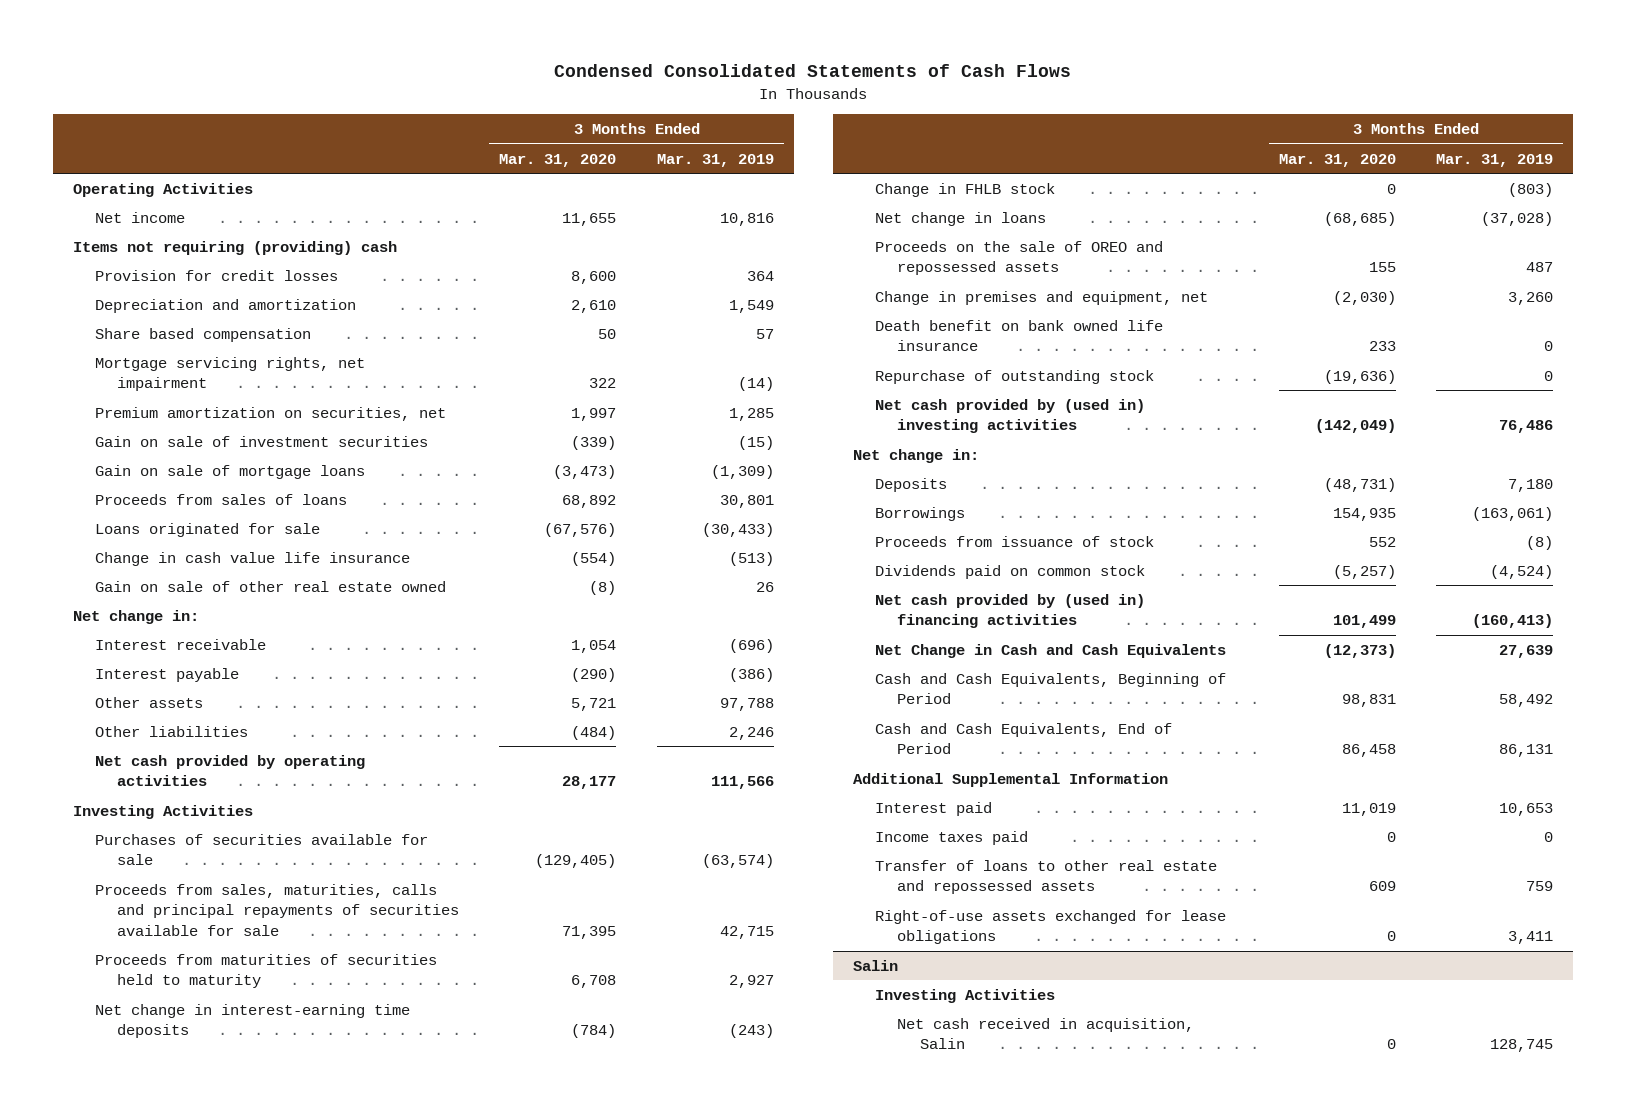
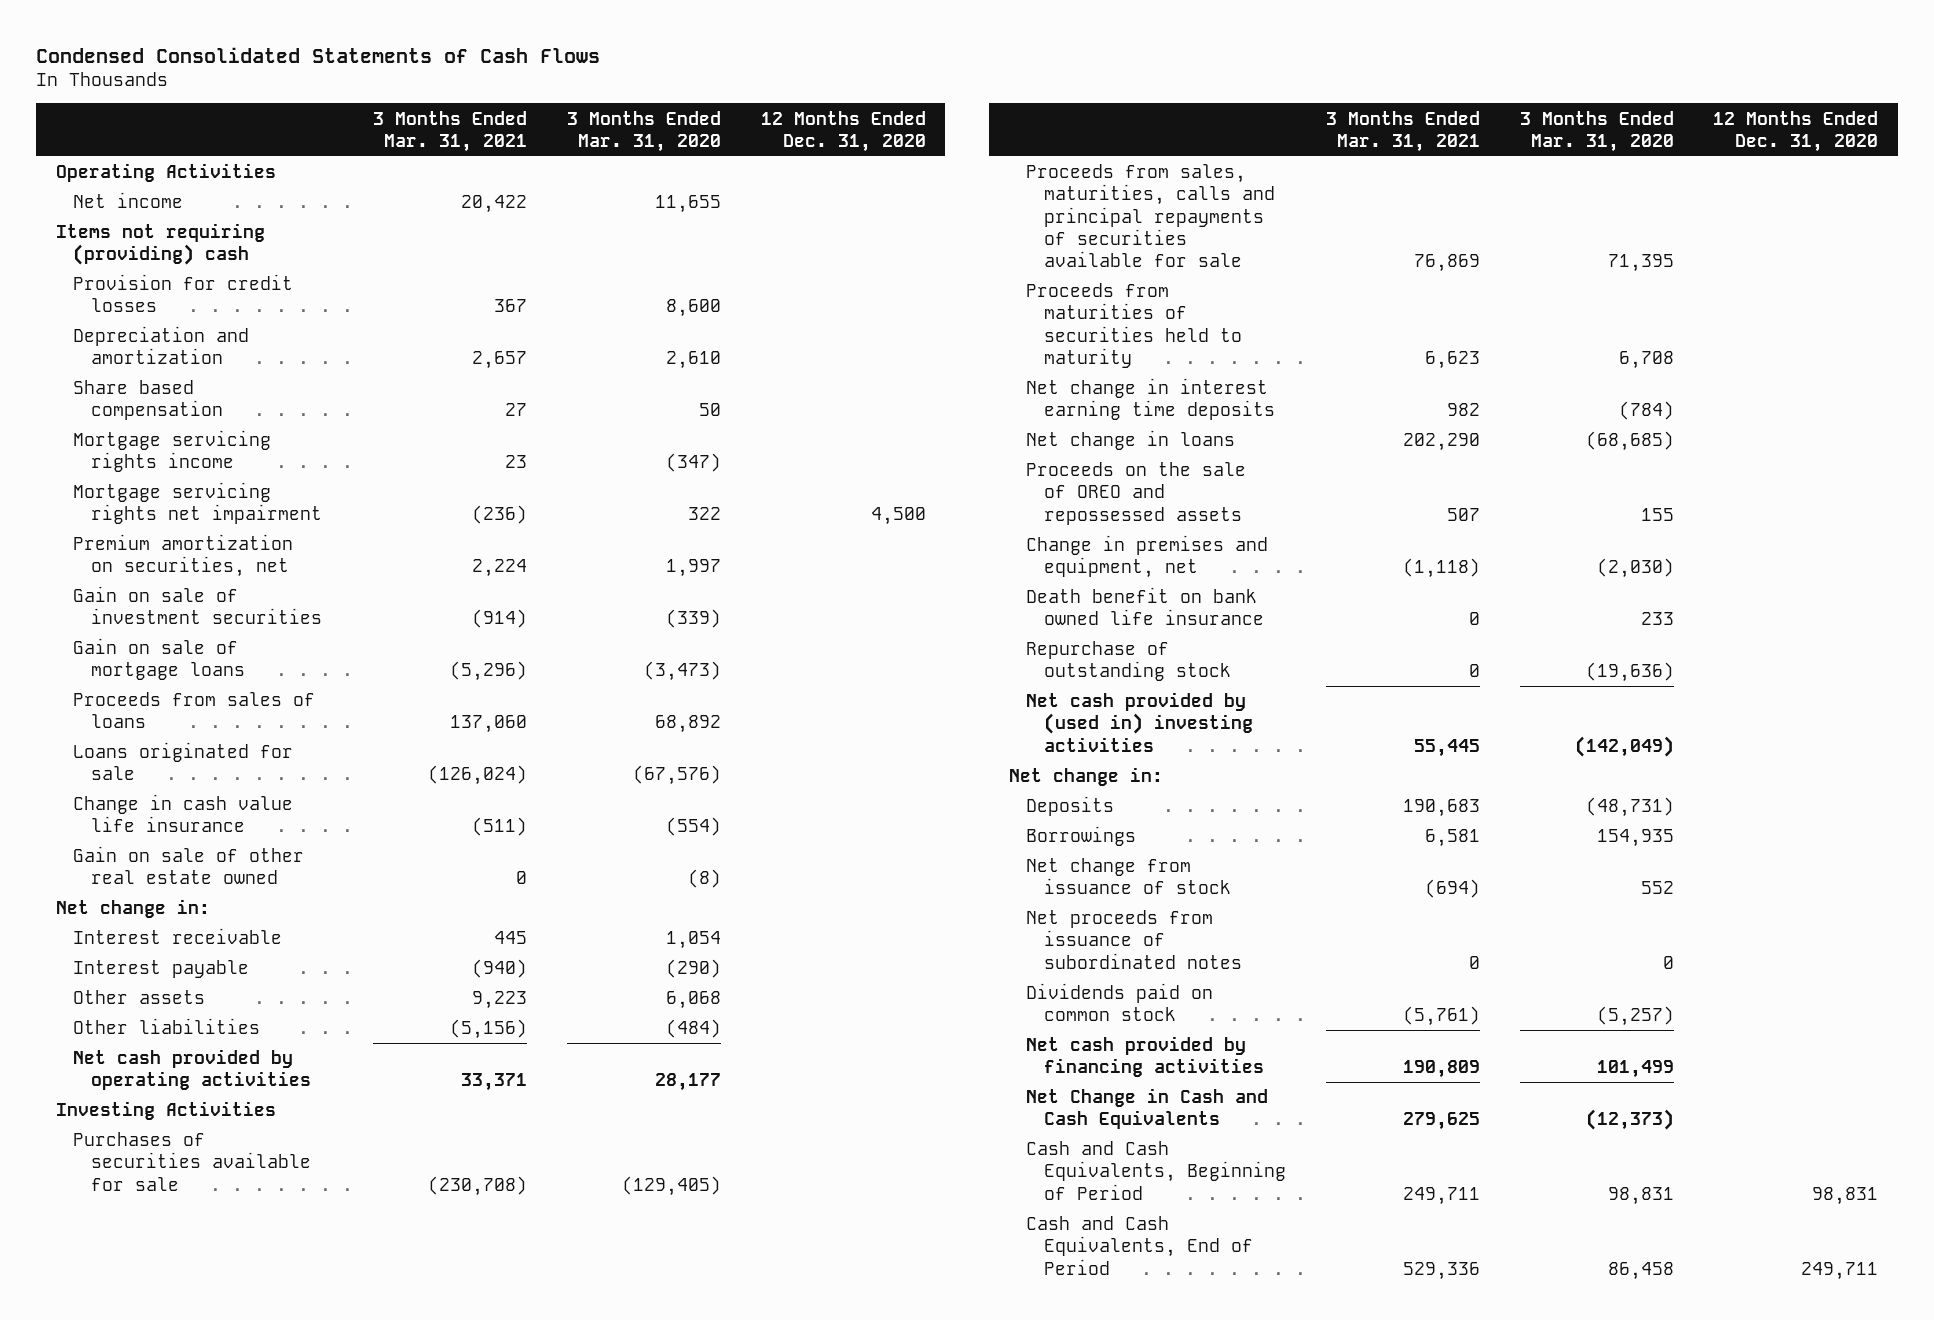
[656,153,774,167] Mar. 31, 2019 -> none
none -> [372,110,527,152] 3 Months Ended Mar. 31, 2021
none -> [760,110,926,152] 12 Months Ended Dec. 31, 2020
none -> [73,430,272,473] Mortgage servicing rights income
[95,356,366,392] Mortgage servicing rights, net impairment -> [73,482,323,525] Mortgage servicing rights net impairment
[571,697,617,711] 5,721 -> [665,991,721,1010] 6,068
[875,182,1056,197] Change in FHLB stock -> none
[95,1003,411,1039] Net change in interest-earning time deposits -> [1026,378,1275,421] Net change in interest earning time deposits
[875,535,1155,547] Proceeds from issuance of stock -> [1026,858,1231,895] Net change from issuance of stock
none -> [1026,910,1242,969] Net proceeds from issuance of subordinated notes
[875,593,1146,629] Net cash provided by (used in) financing activities -> [1026,1036,1264,1078] Net cash provided by financing activities
[852,772,1168,787] Additional Supplemental Information -> none
[875,801,993,816] Interest paid -> none
[875,830,1029,845] Income taxes paid -> none
[875,859,1218,895] Transfer of loans to other real estate and repossessed assets -> none
[875,909,1227,945] Right-of-use assets exchanged for lease obligations -> none
[852,959,898,971] Salin -> none
[875,988,1056,1003] Investing Activities -> none
[897,1017,1195,1050] Net cash received in acquisition, Salin -> none

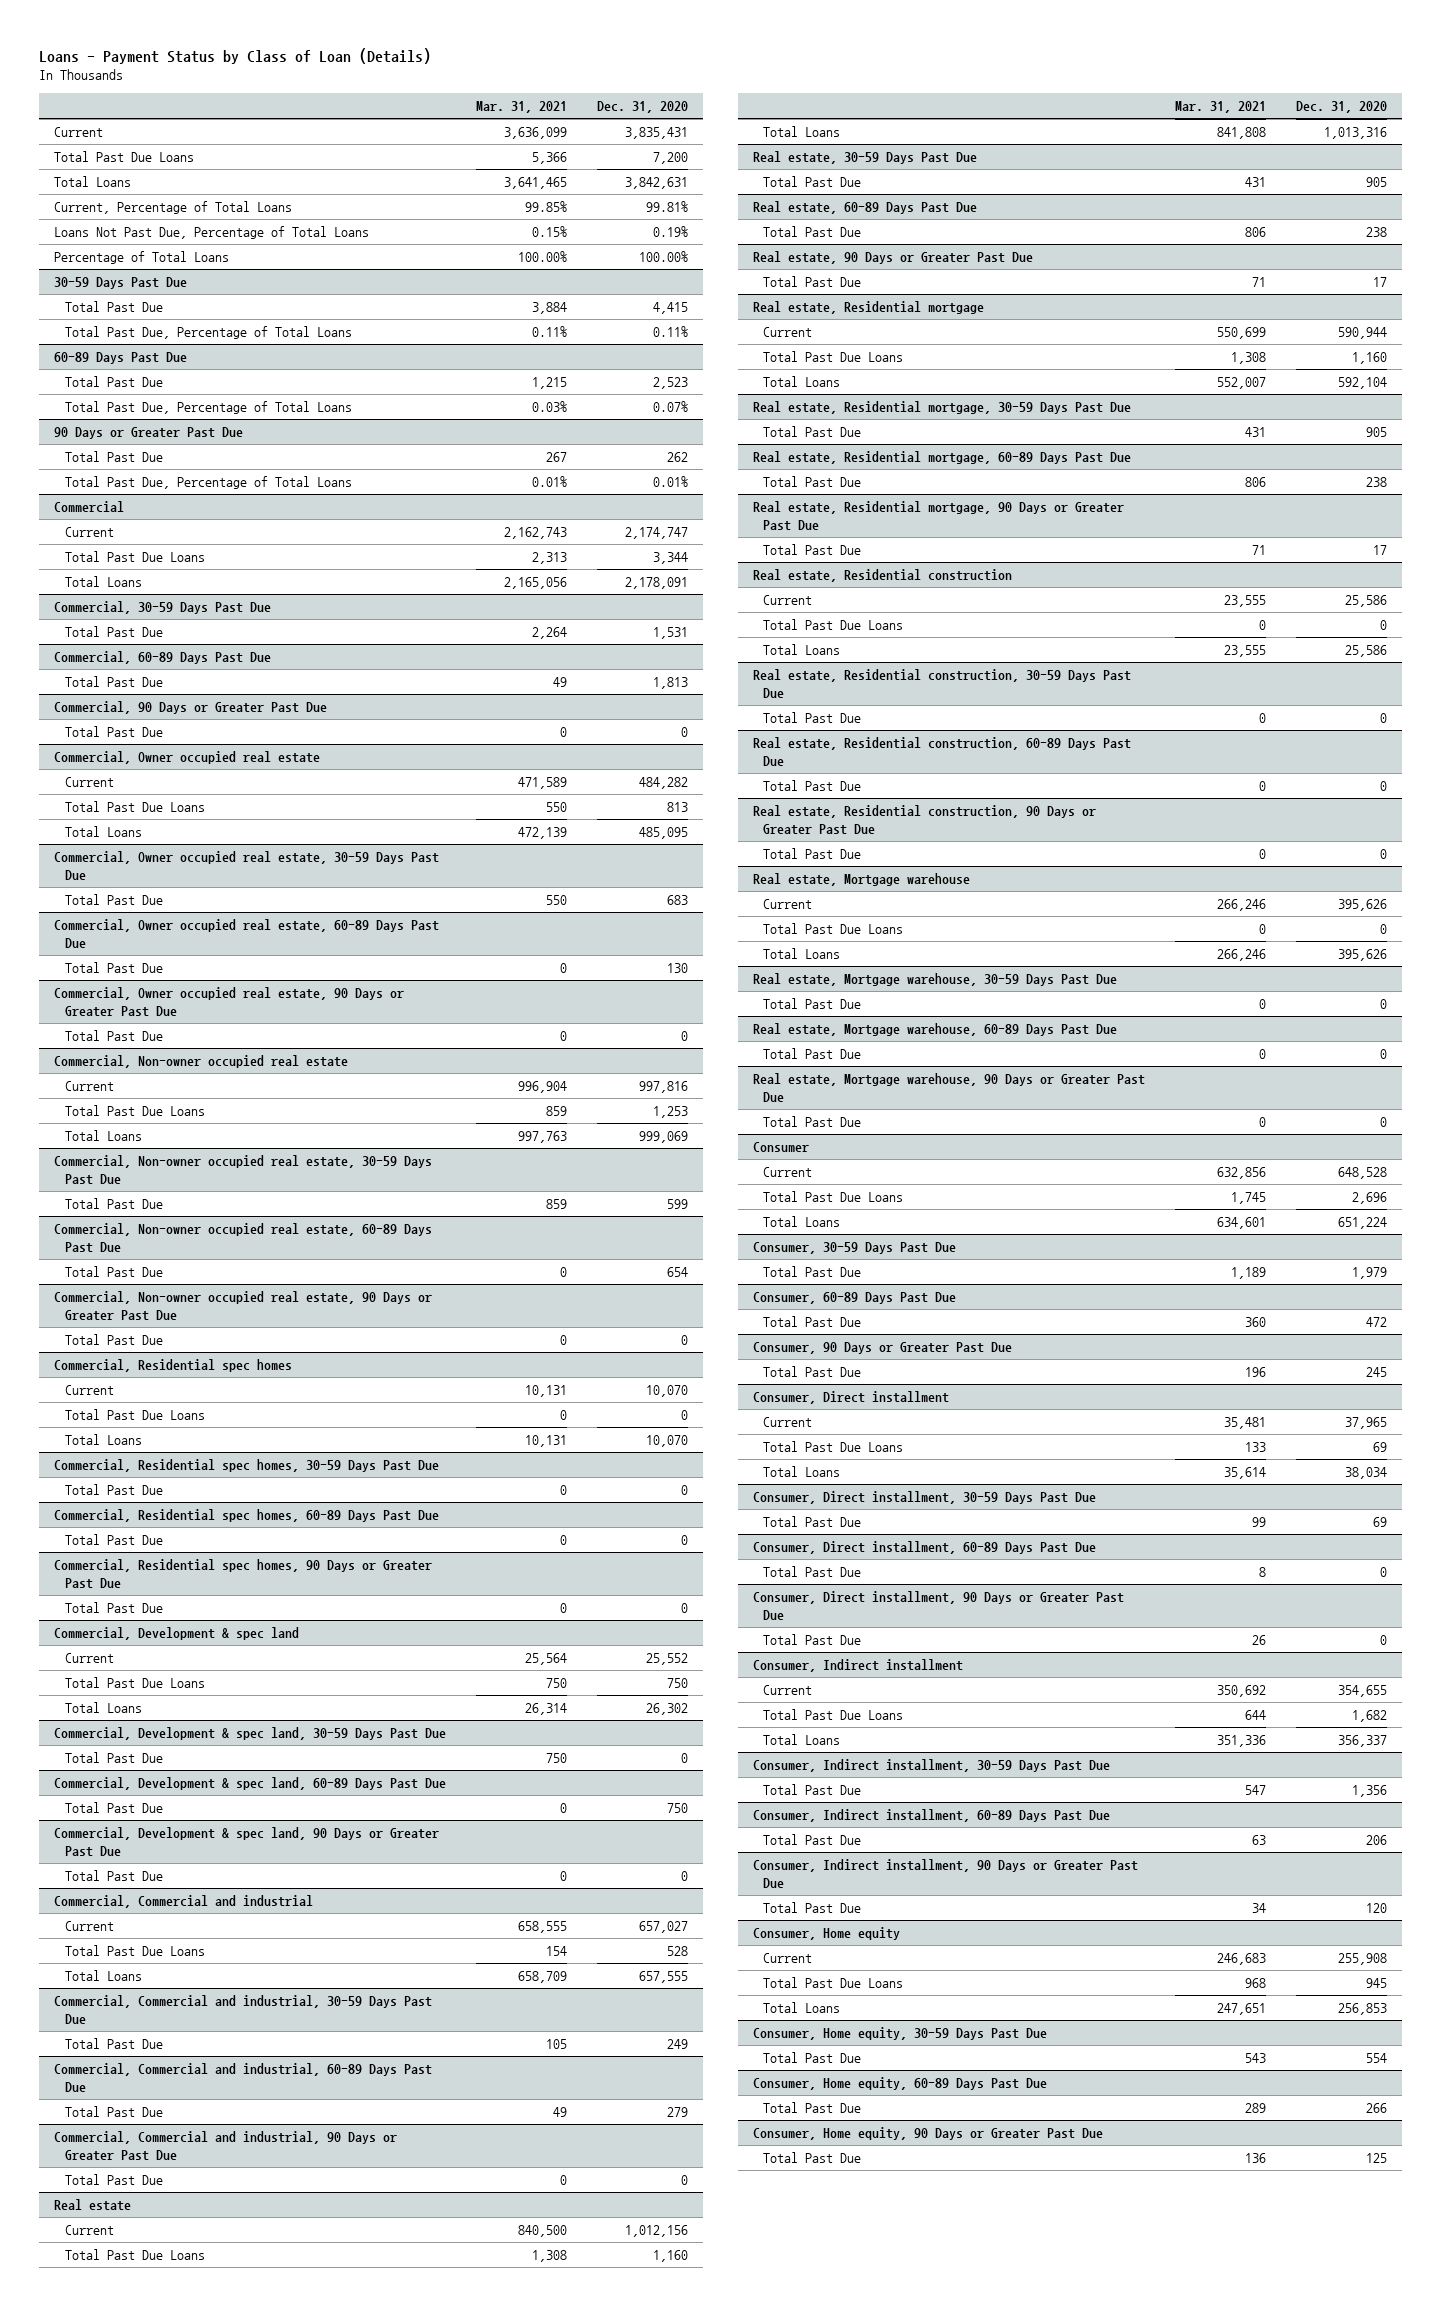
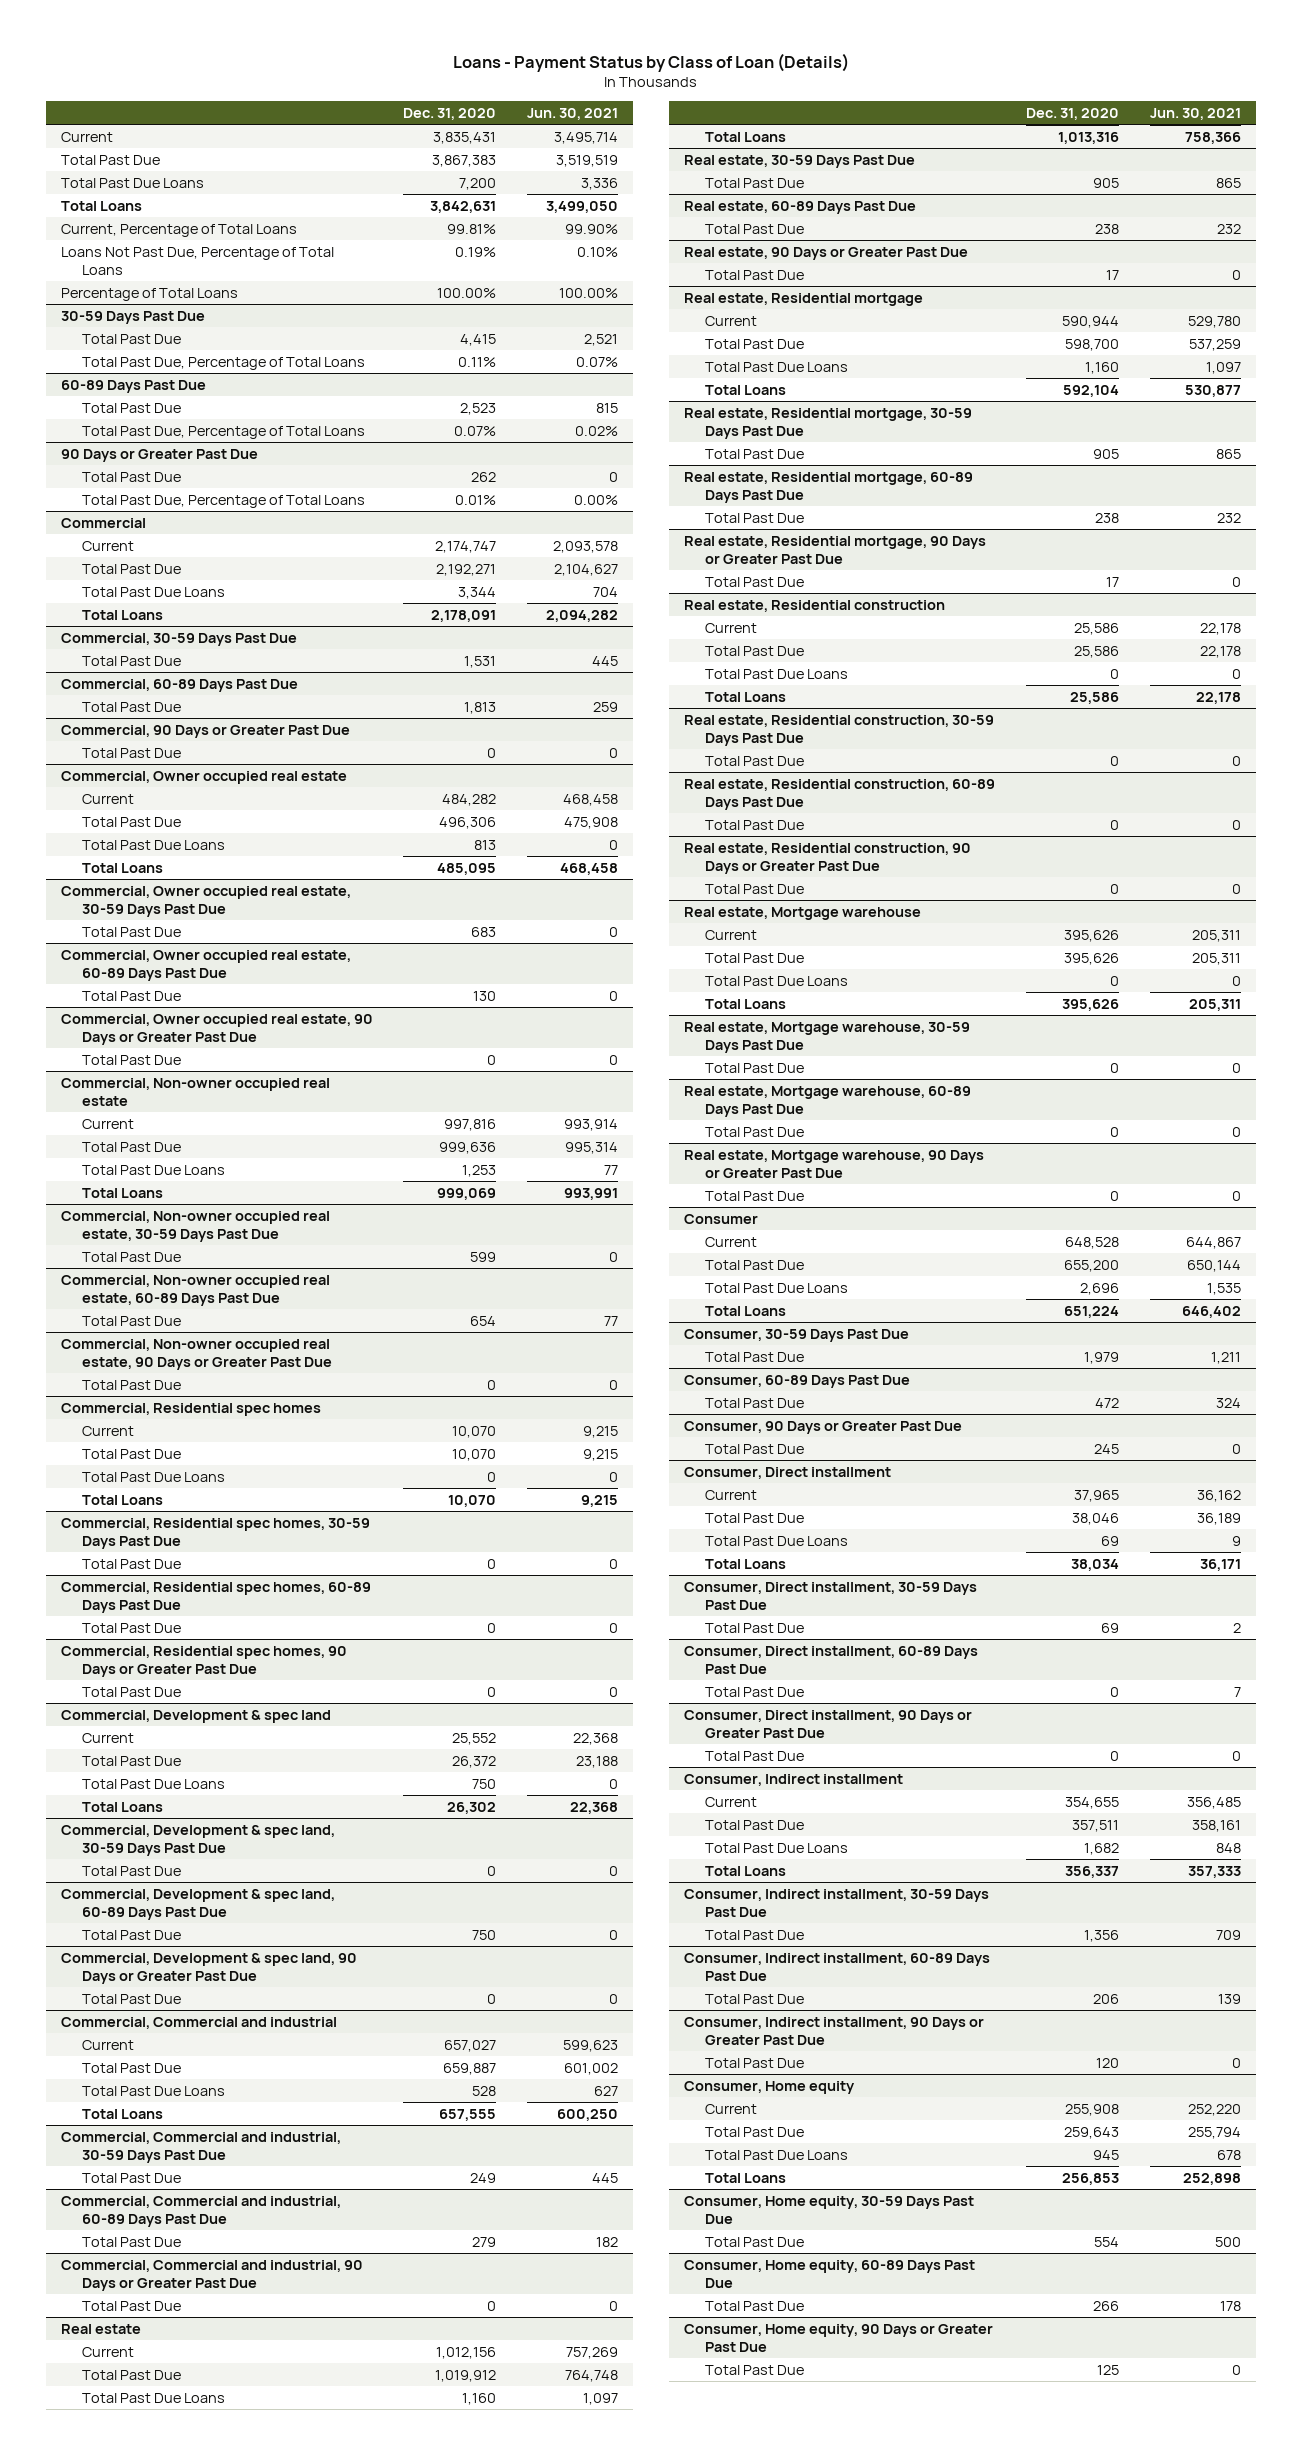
[476,100,568,113] Mar. 31, 2021 -> none
none -> [526,107,618,120] Jun. 30, 2021
none -> [60,154,160,165] Total Past Due
none -> [82,563,182,574] Total Past Due
none -> [82,816,182,827] Total Past Due
none -> [82,1141,182,1152] Total Past Due
none -> [82,1448,182,1459] Total Past Due
none -> [82,1755,182,1766] Total Past Due
none -> [82,2062,182,2073] Total Past Due
none -> [82,2369,182,2380] Total Past Due
none -> [705,338,805,349] Total Past Due
none -> [705,645,805,656] Total Past Due
none -> [705,952,805,963] Total Past Due
none -> [705,1259,805,1270] Total Past Due
none -> [705,1512,805,1523] Total Past Due
none -> [705,1819,805,1830] Total Past Due
none -> [705,2126,805,2137] Total Past Due

